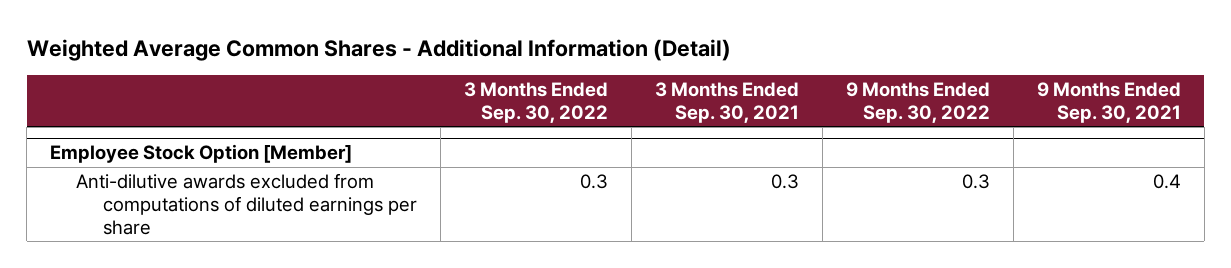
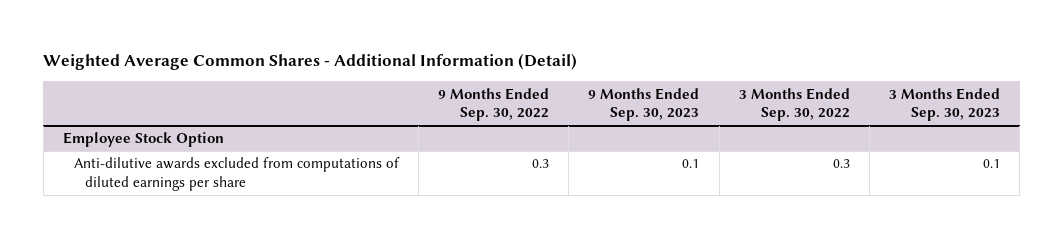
[654,82,799,124] 3 Months Ended Sep. 30, 2021 -> none
[1036,82,1181,124] 9 Months Ended Sep. 30, 2021 -> none
none -> [588,87,700,122] 9 Months Ended Sep. 30, 2023
none -> [889,87,1001,122] 3 Months Ended Sep. 30, 2023
[50,144,353,164] Employee Stock Option [Member] -> [62,132,224,148] Employee Stock Option

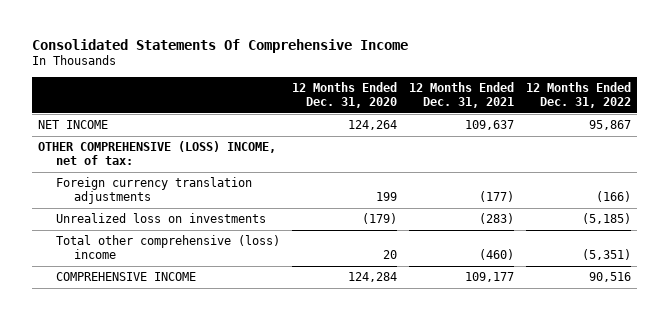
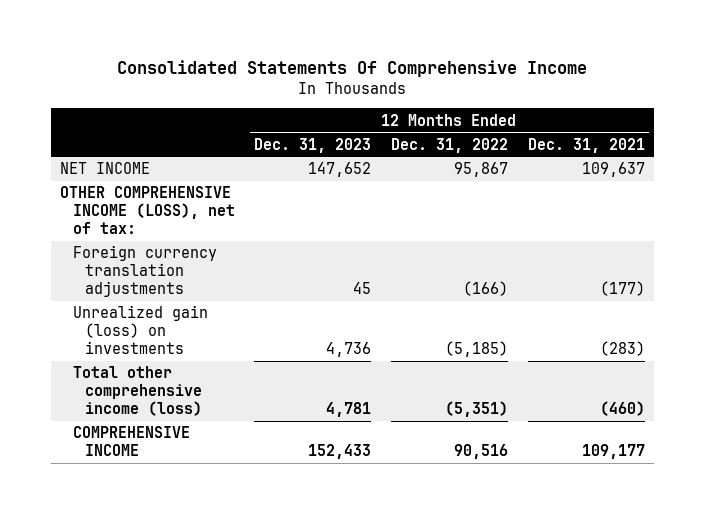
[292,81,398,109] 12 Months Ended Dec. 31, 2020 -> none
none -> [254,137,372,153] Dec. 31, 2023
[37,140,276,166] OTHER COMPREHENSIVE (LOSS) INCOME, net of tax: -> [60,186,235,234] OTHER COMPREHENSIVE INCOME (LOSS), net of tax:
[55,212,266,223] Unrealized loss on investments -> [72,305,208,354] Unrealized gain (loss) on investments
[55,234,280,260] Total other comprehensive (loss) income -> [72,366,203,416] Total other comprehensive income (loss)

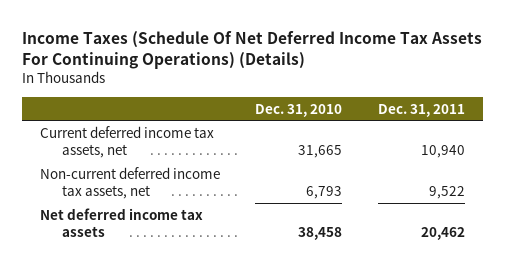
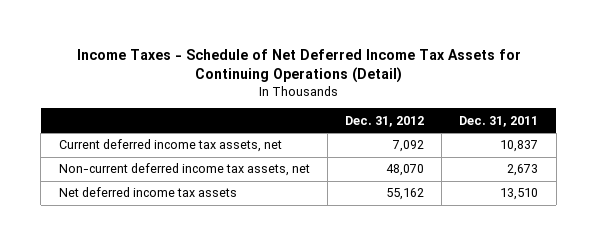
[22,30,483,69] Income Taxes (Schedule Of Net Deferred Income Tax Assets For Continuing Operations) (Details) -> [76,49,521,84] Income Taxes - Schedule of Net Deferred Income Tax Assets for Continuing Operations (Detail)
[255,103,343,117] Dec. 31, 2010 -> none
none -> [345,115,425,127] Dec. 31, 2012
[420,144,465,158] 10,940 -> [500,140,539,153] 10,837
[428,185,465,199] 9,522 -> [507,164,539,177] 2,673
[420,226,465,240] 20,462 -> [500,188,539,201] 13,510

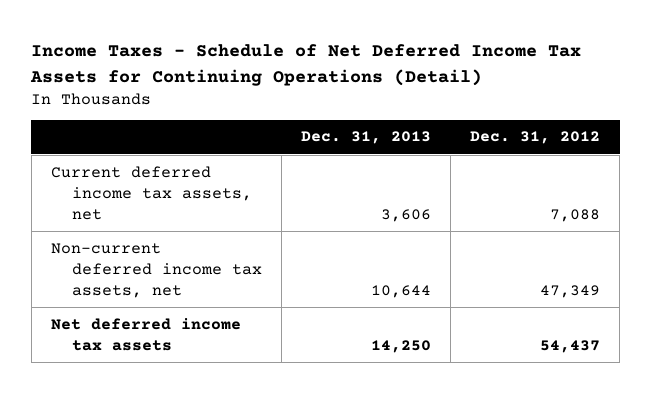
[459,115,539,127] Dec. 31, 2011 -> none
none -> [301,131,432,145] Dec. 31, 2013
[392,140,425,153] 7,092 -> [550,208,601,222] 7,088
[386,164,425,177] 48,070 -> [540,284,601,298] 47,349
[386,188,425,201] 55,162 -> [540,339,601,353] 54,437

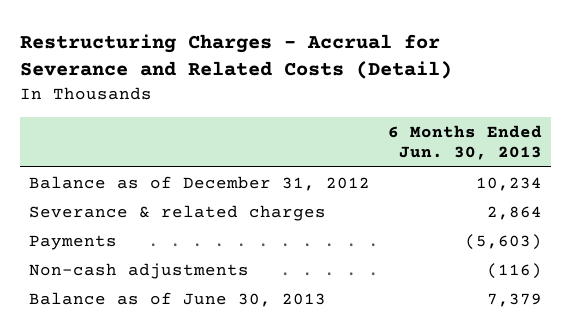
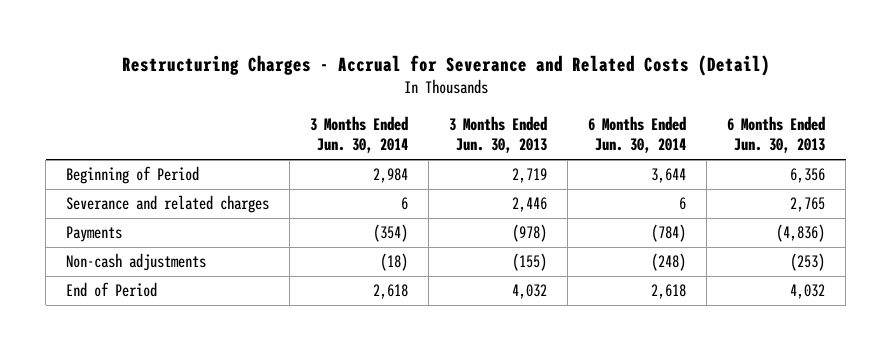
none -> [310,116,409,154] 3 Months Ended Jun. 30, 2014
none -> [449,116,548,154] 3 Months Ended Jun. 30, 2013
none -> [588,116,687,154] 6 Months Ended Jun. 30, 2014
[29,175,371,191] Balance as of December 31, 2012 -> none
[29,291,327,307] Balance as of June 30, 2013 -> none
none -> [66,166,200,185] Beginning of Period
[29,204,327,221] Severance & related charges -> [66,195,270,214] Severance and related charges
[486,205,542,220] 2,864 -> [790,197,826,213] 2,765
[464,233,542,250] (5,603) -> [776,224,826,243] (4,836)
[486,262,542,279] (116) -> [790,253,826,272] (253)
none -> [66,282,158,298] End of Period

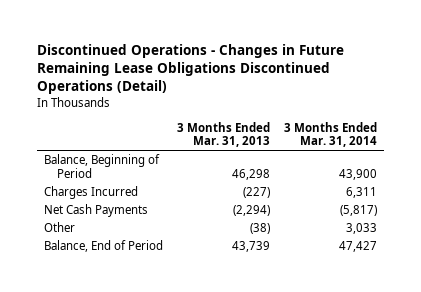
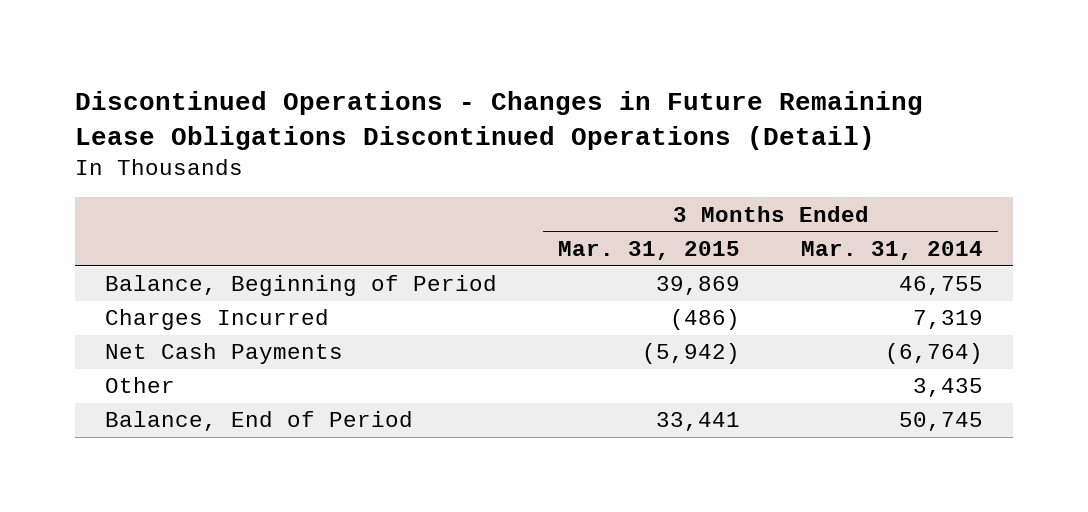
[177,121,271,148] 3 Months Ended Mar. 31, 2013 -> none
none -> [558,241,741,261] Mar. 31, 2015
[338,169,377,181] 43,900 -> [898,276,983,296] 46,755
[345,187,377,199] 6,311 -> [912,310,983,330] 7,319
[339,205,377,217] (5,817) -> [884,343,983,365] (6,764)
[345,223,377,235] 3,033 -> [912,378,983,398] 3,435
[338,241,377,253] 47,427 -> [898,412,983,432] 50,745

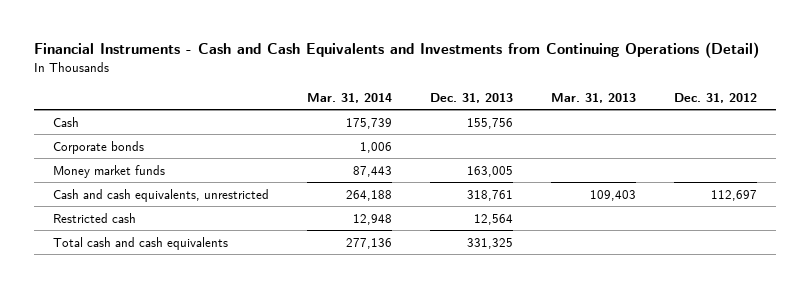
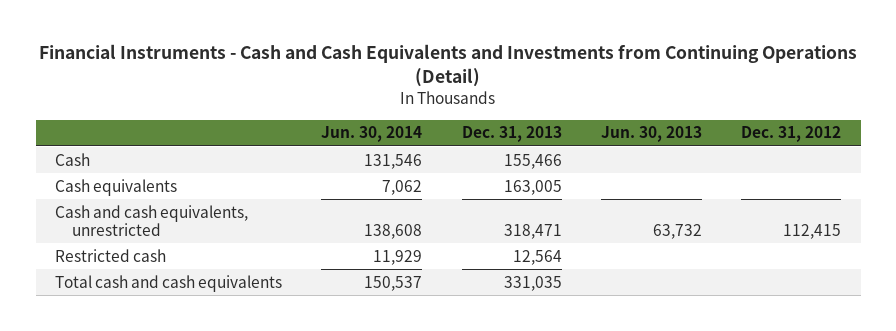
[307,92,393,103] Mar. 31, 2014 -> none
[550,92,636,103] Mar. 31, 2013 -> none
none -> [321,126,423,143] Jun. 30, 2014
none -> [600,126,702,143] Jun. 30, 2013
[53,140,145,154] Corporate bonds -> none
[466,117,513,129] 155,756 -> [503,153,562,169] 155,466
[53,164,166,178] Money market funds -> [55,178,178,196] Cash equivalents
[466,189,513,201] 318,761 -> [503,223,562,239] 318,471
[710,189,757,201] 112,697 -> [783,223,842,239] 112,415
[466,237,513,249] 331,325 -> [503,275,562,291] 331,035

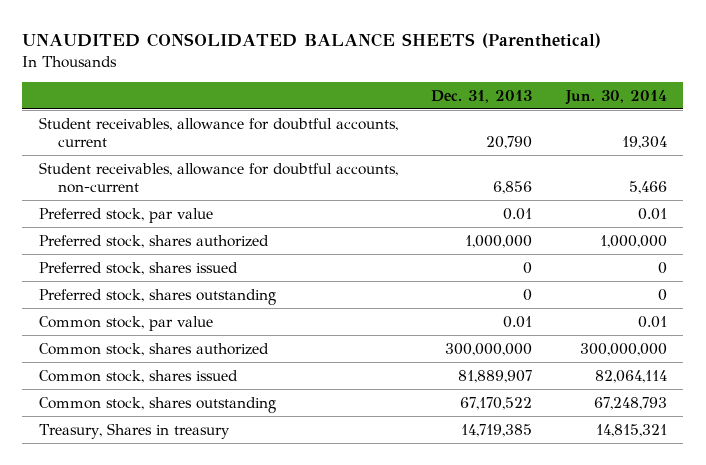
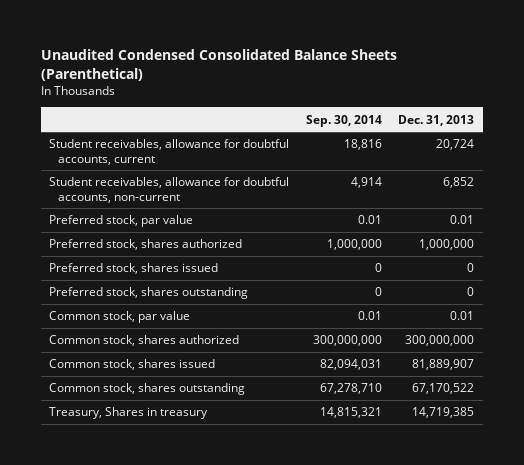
[22,33,602,49] UNAUDITED CONSOLIDATED BALANCE SHEETS (Parenthetical) -> [41,48,398,81] Unaudited Condensed Consolidated Balance Sheets (Parenthetical)
[564,89,667,105] Jun. 30, 2014 -> none
none -> [305,114,382,127] Sep. 30, 2014
[486,136,533,150] 20,790 -> [436,139,475,151] 20,724
[493,181,533,195] 6,856 -> [443,177,475,189] 6,852

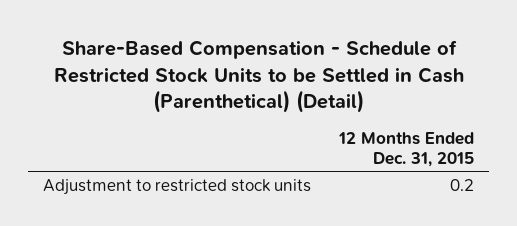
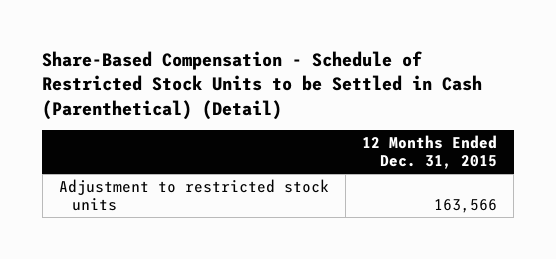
[450,178,475,191] 0.2 -> [434,199,498,214] 163,566

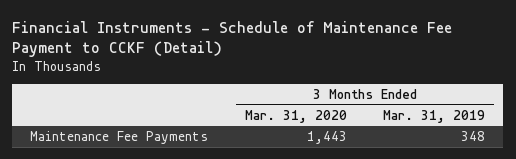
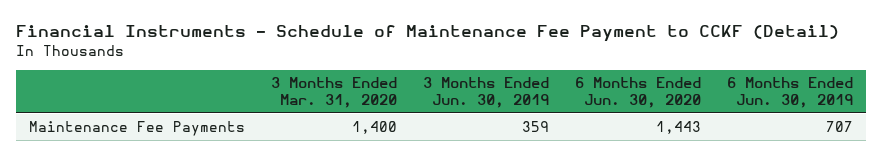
[383,109,486,123] Mar. 31, 2019 -> none
none -> [422,77,549,109] 3 Months Ended Jun. 30, 2019
none -> [574,77,701,109] 6 Months Ended Jun. 30, 2020
none -> [726,77,853,109] 6 Months Ended Jun. 30, 2019
[306,130,347,144] 1,443 -> [351,121,397,135] 1,400

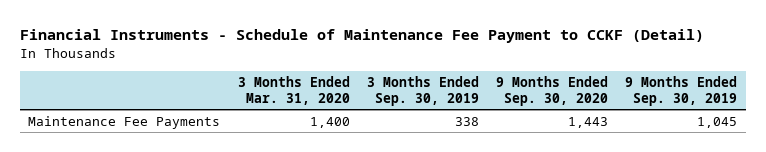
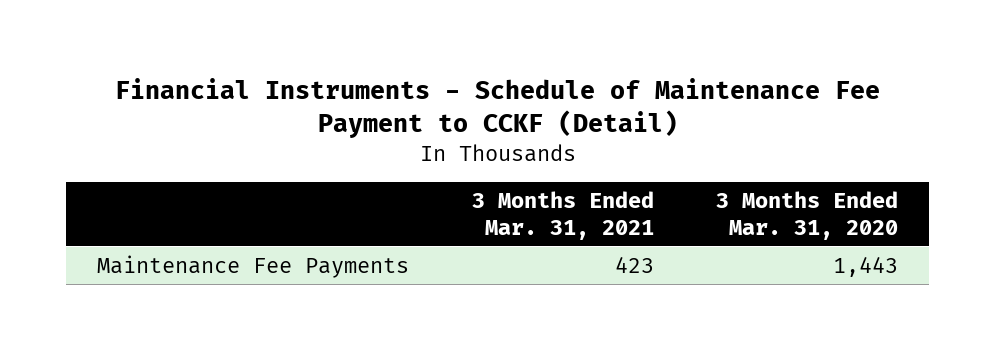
[366,75,479,106] 3 Months Ended Sep. 30, 2019 -> none
[496,75,609,106] 9 Months Ended Sep. 30, 2020 -> none
[625,75,738,106] 9 Months Ended Sep. 30, 2019 -> none
none -> [471,190,654,240] 3 Months Ended Mar. 31, 2021
[309,116,350,128] 1,400 -> [833,257,899,278] 1,443

